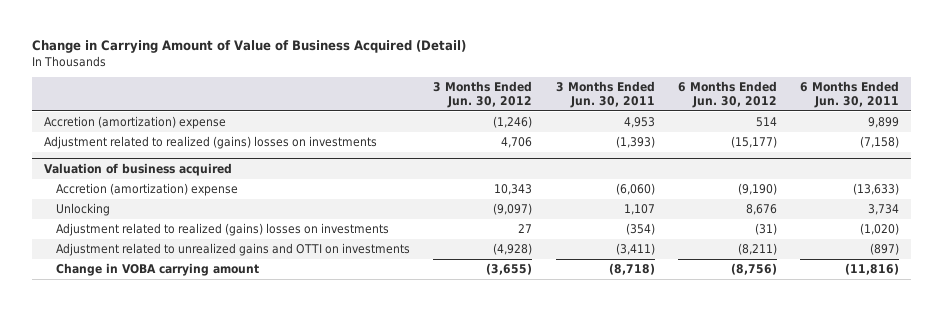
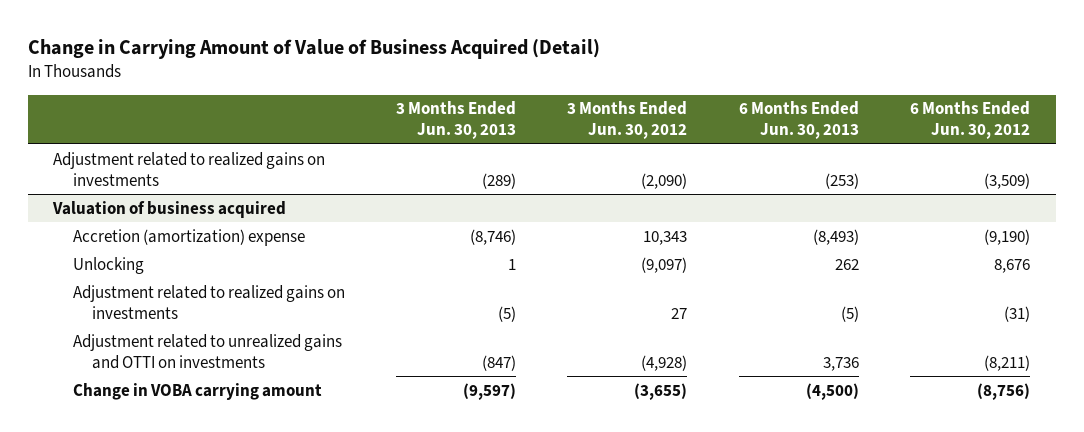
[555,81,655,109] 3 Months Ended Jun. 30, 2011 -> none
[800,81,900,109] 6 Months Ended Jun. 30, 2011 -> none
none -> [396,101,517,140] 3 Months Ended Jun. 30, 2013
none -> [738,101,859,140] 6 Months Ended Jun. 30, 2013
[43,116,226,130] Accretion (amortization) expense -> none
[43,136,377,150] Adjustment related to realized (gains) losses on investments -> [53,151,326,186] Adjustment related to realized gains on investments
[501,137,533,149] 4,706 -> [641,172,688,189] (2,090)
[730,136,777,149] (15,177) -> [984,172,1031,189] (3,509)
[55,223,389,237] Adjustment related to realized (gains) losses on investments -> [72,284,345,319] Adjustment related to realized gains on investments

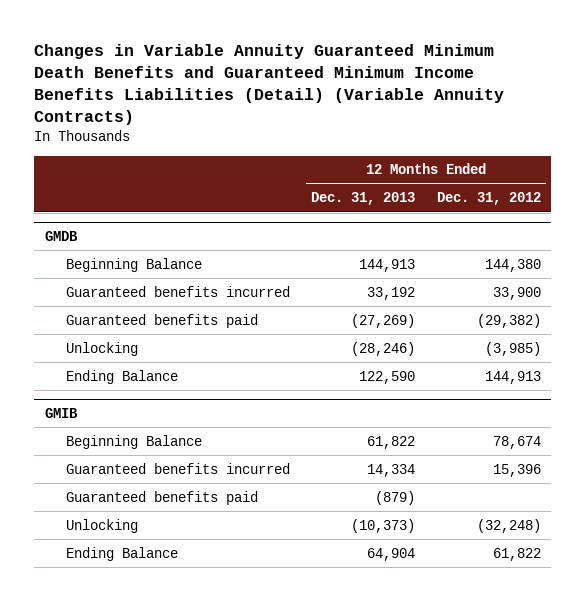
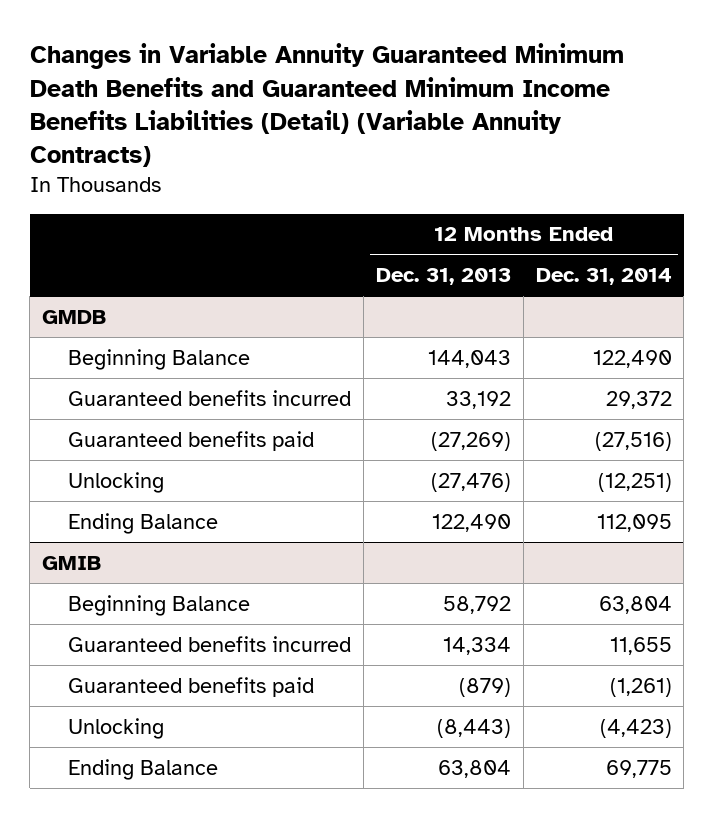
[436,192,541,206] Dec. 31, 2012 -> none
none -> [535,268,672,286] Dec. 31, 2014
[359,258,416,272] 144,913 -> [427,349,511,368] 144,043
[351,341,416,356] (28,246) -> [430,472,511,492] (27,476)
[359,370,416,384] 122,590 -> [431,513,511,532] 122,490
[367,435,416,449] 61,822 -> [442,595,511,614] 58,792
[351,518,416,533] (10,373) -> [436,718,511,738] (8,443)
[367,547,416,561] 64,904 -> [437,759,511,778] 63,804

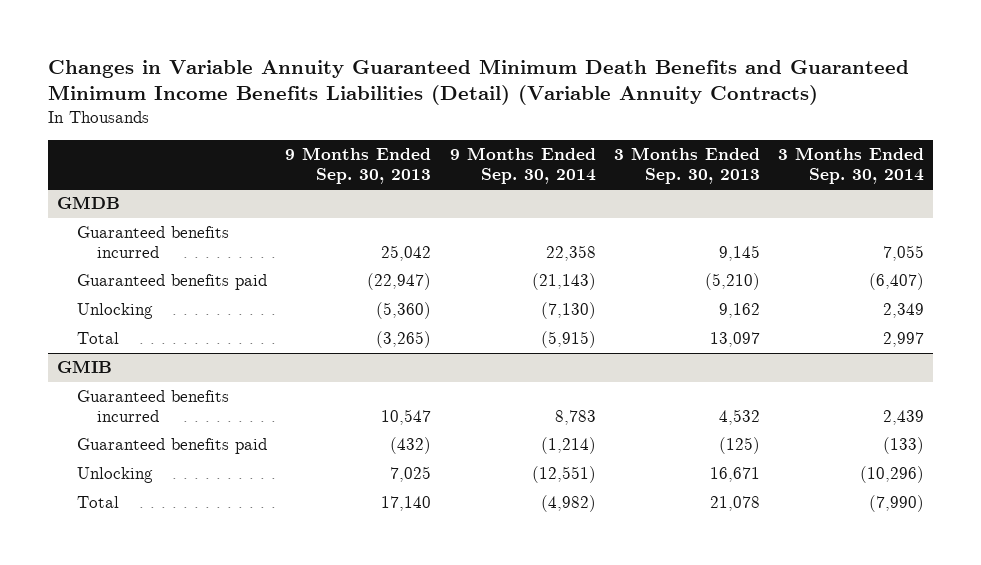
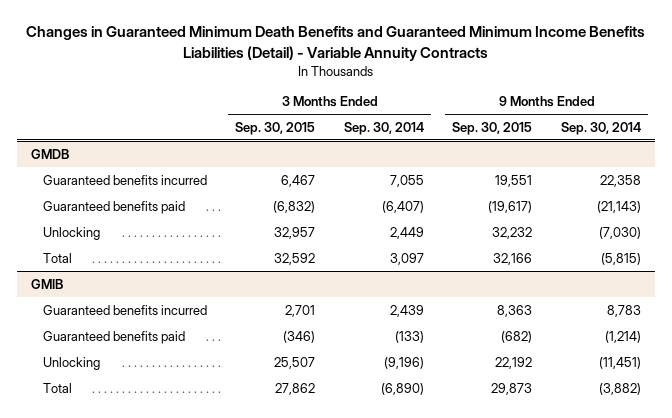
[48,59,910,106] Changes in Variable Annuity Guaranteed Minimum Death Benefits and Guaranteed Minimum Income Benefits Liabilities (Detail) (Variable Annuity Contracts) -> [26,26,646,61] Changes in Guaranteed Minimum Death Benefits and Guaranteed Minimum Income Benefits Liabilities (Detail) - Variable Annuity Contracts
[285,147,432,184] 9 Months Ended Sep. 30, 2013 -> none
[613,147,760,184] 3 Months Ended Sep. 30, 2013 -> none
none -> [235,121,316,135] Sep. 30, 2015
none -> [452,121,533,135] Sep. 30, 2015
[540,302,596,320] (7,130) -> [599,226,642,239] (7,030)
[883,303,925,319] 2,349 -> [389,226,424,239] 2,449
[540,331,596,349] (5,915) -> [601,252,642,265] (5,815)
[883,332,925,348] 2,997 -> [389,252,424,265] 3,097
[531,466,596,484] (12,551) -> [599,356,642,369] (11,451)
[860,466,925,484] (10,296) -> [383,356,424,369] (9,196)
[540,495,596,513] (4,982) -> [599,382,642,395] (3,882)
[869,495,925,513] (7,990) -> [380,382,424,395] (6,890)

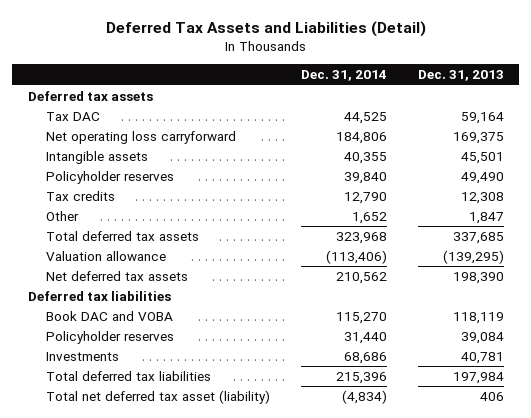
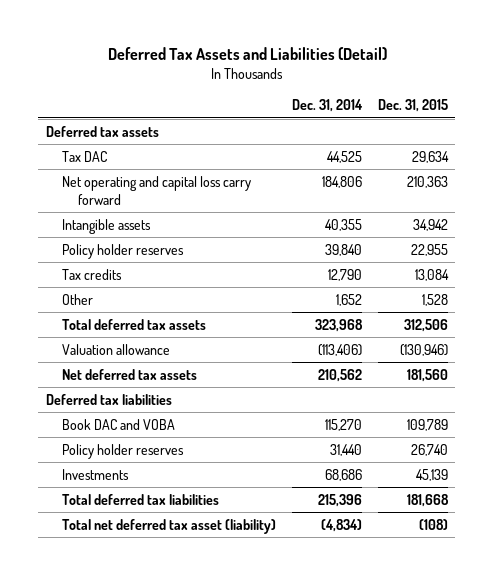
[417,70,504,82] Dec. 31, 2013 -> none
none -> [377,99,448,113] Dec. 31, 2015
[45,130,236,144] Net operating loss carryforward -> [61,175,251,205] Net operating and capital loss carry forward
[45,170,174,184] Policyholder reserves -> [61,243,184,259] Policy holder reserves
[45,330,174,344] Policyholder reserves -> [61,443,184,459] Policy holder reserves

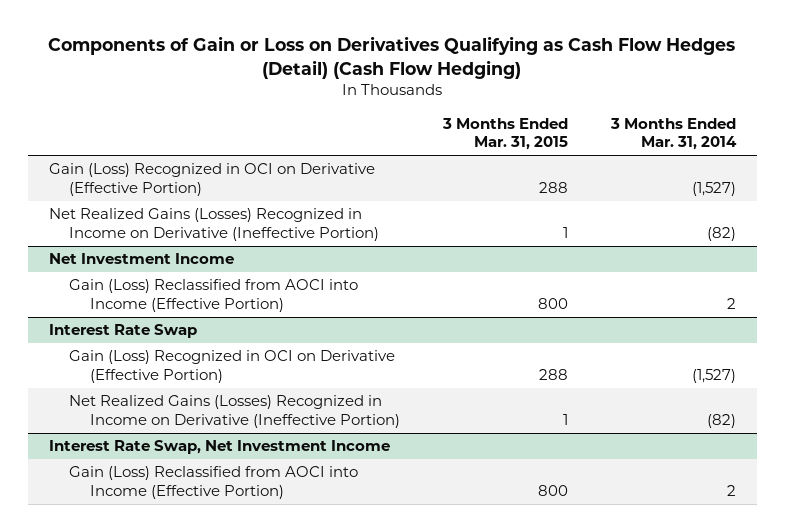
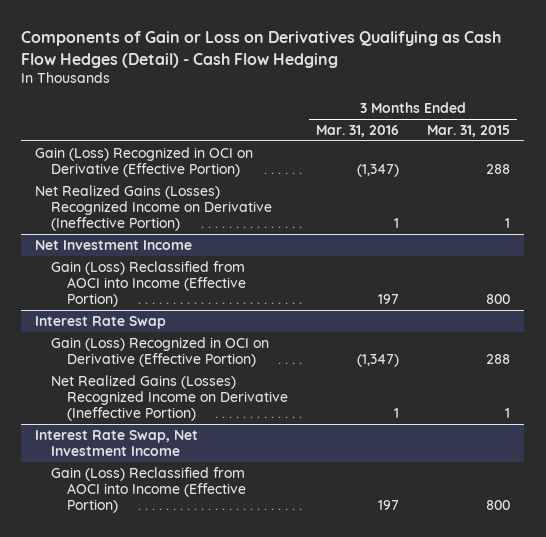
[48,36,736,79] Components of Gain or Loss on Derivatives Qualifying as Cash Flow Hedges (Detail) (Cash Flow Hedging) -> [21,31,502,68] Components of Gain or Loss on Derivatives Qualifying as Cash Flow Hedges (Detail) - Cash Flow Hedging
[609,117,737,151] 3 Months Ended Mar. 31, 2014 -> none
none -> [316,124,400,137] Mar. 31, 2016
[49,208,380,242] Net Realized Gains (Losses) Recognized in Income on Derivative (Ineffective Portion) -> [35,184,273,232] Net Realized Gains (Losses) Recognized Income on Derivative (Ineffective Portion)
[69,395,400,429] Net Realized Gains (Losses) Recognized in Income on Derivative (Ineffective Portion) -> [51,374,289,422] Net Realized Gains (Losses) Recognized Income on Derivative (Ineffective Portion)

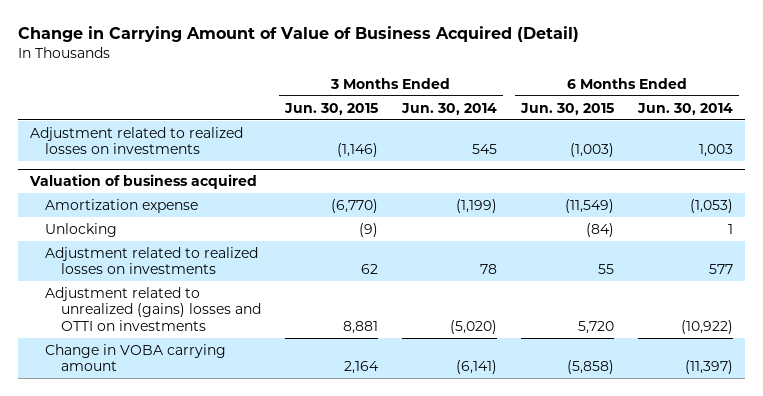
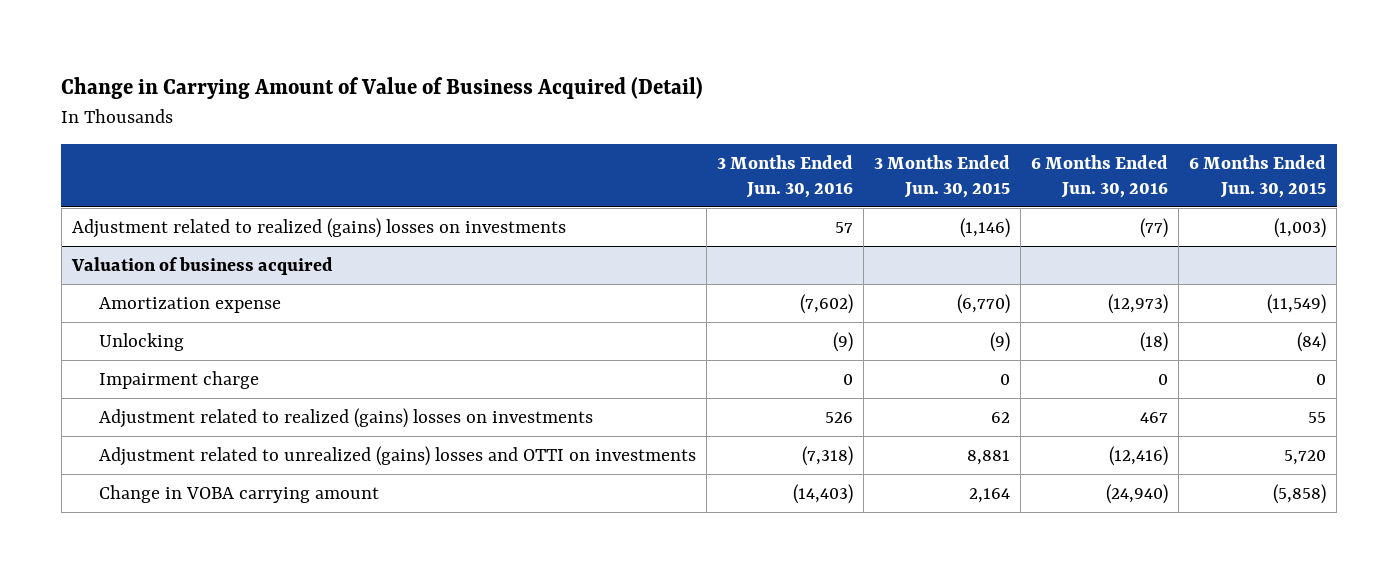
[400,102,497,115] Jun. 30, 2014 -> none
[637,102,734,115] Jun. 30, 2014 -> none
none -> [716,154,853,199] 3 Months Ended Jun. 30, 2016
none -> [1031,154,1169,199] 6 Months Ended Jun. 30, 2016
[29,126,243,155] Adjustment related to realized losses on investments -> [72,217,567,238] Adjustment related to realized (gains) losses on investments
none -> [98,370,259,389] Impairment charge
[45,246,259,275] Adjustment related to realized losses on investments -> [98,407,593,428] Adjustment related to realized (gains) losses on investments

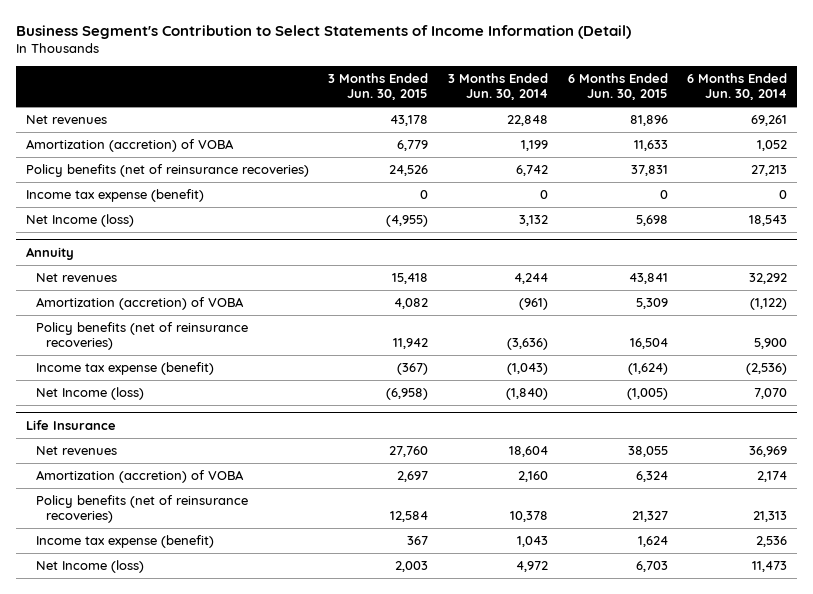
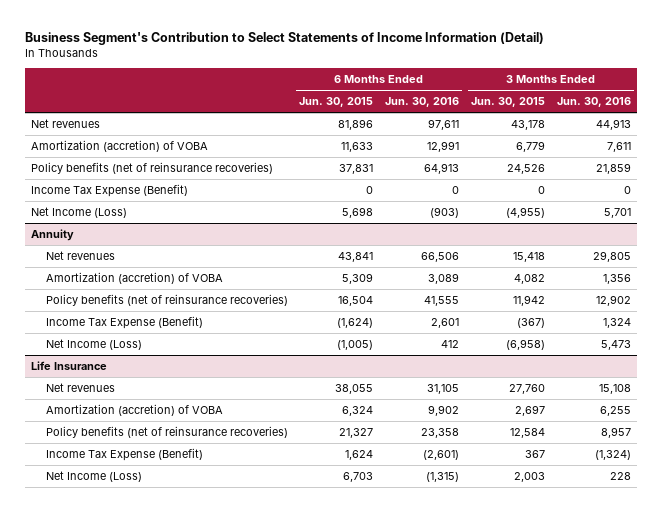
[448,73,549,101] 3 Months Ended Jun. 30, 2014 -> none
[687,73,788,101] 6 Months Ended Jun. 30, 2014 -> none
none -> [385,97,460,108] Jun. 30, 2016
none -> [556,97,631,108] Jun. 30, 2016
[25,189,204,203] Income tax expense (benefit) -> [30,184,188,198] Income Tax Expense (Benefit)
[25,214,134,228] Net Income (loss) -> [30,207,127,219] Net Income (Loss)
[35,362,214,376] Income tax expense (benefit) -> [45,316,203,330] Income Tax Expense (Benefit)
[35,387,144,401] Net Income (loss) -> [45,339,142,351] Net Income (Loss)
[35,535,214,549] Income tax expense (benefit) -> [45,448,203,462] Income Tax Expense (Benefit)
[35,560,144,574] Net Income (loss) -> [45,471,142,483] Net Income (Loss)

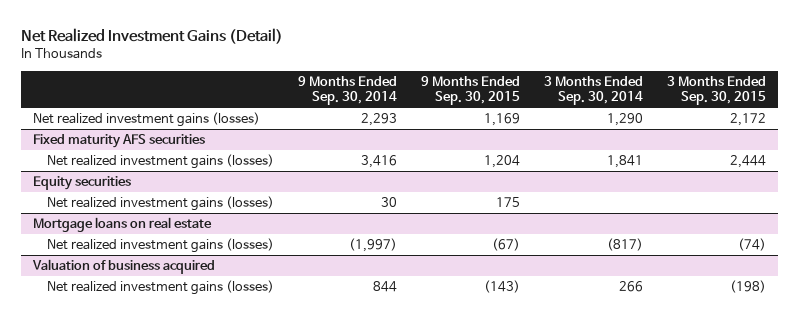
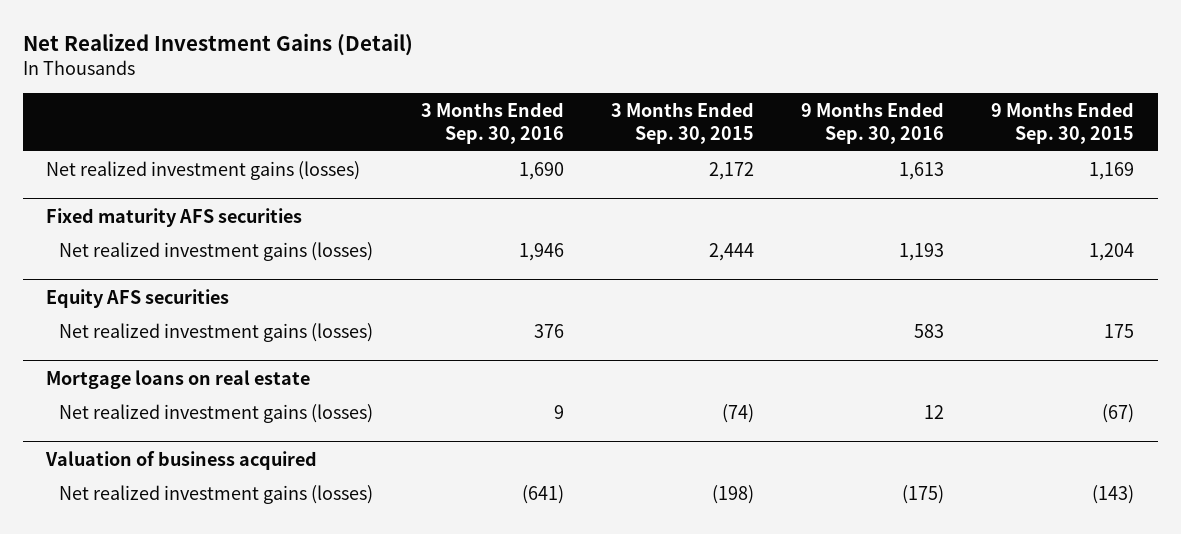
[297,76,397,106] 9 Months Ended Sep. 30, 2014 -> none
[543,76,643,106] 3 Months Ended Sep. 30, 2014 -> none
none -> [420,101,564,145] 3 Months Ended Sep. 30, 2016
none -> [801,101,945,145] 9 Months Ended Sep. 30, 2016
[33,176,132,191] Equity securities -> [46,288,230,308] Equity AFS securities

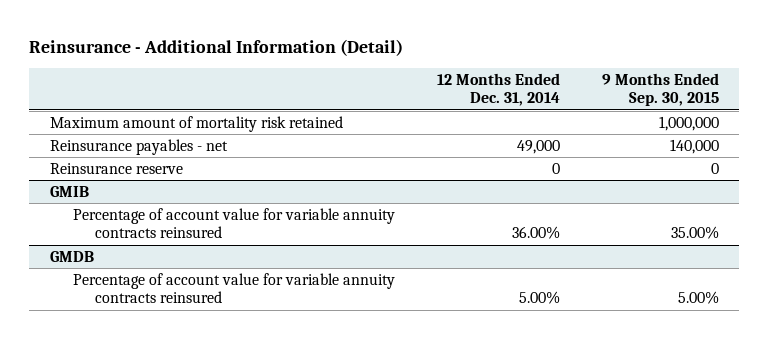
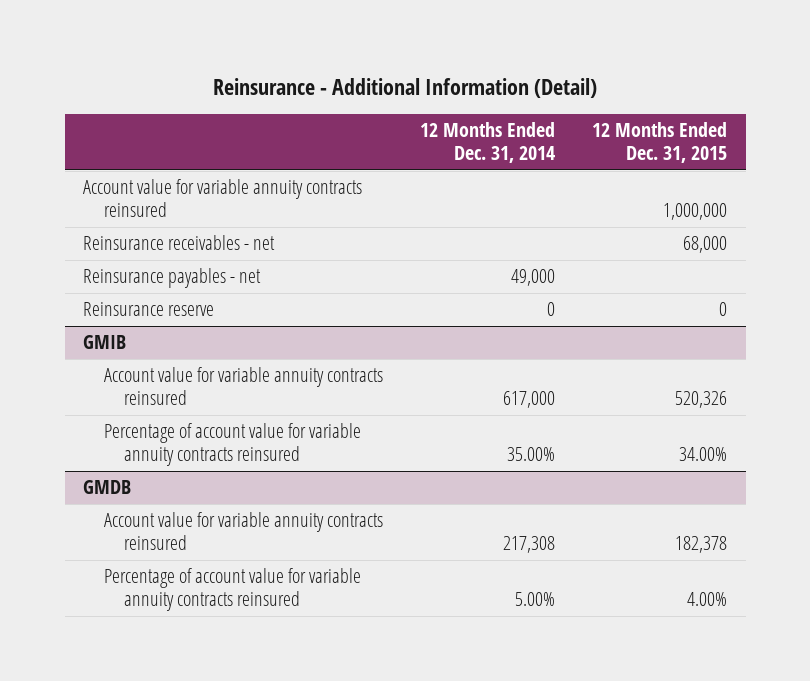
[601,73,719,107] 9 Months Ended Sep. 30, 2015 -> none
none -> [592,122,728,164] 12 Months Ended Dec. 31, 2015
[50,115,344,132] Maximum amount of mortality risk retained -> [83,179,363,218] Account value for variable annuity contracts reinsured
none -> [83,235,276,251] Reinsurance receivables - net
none -> [103,367,383,406] Account value for variable annuity contracts reinsured
[511,226,560,240] 36.00% -> [506,447,555,462] 35.00%
none -> [103,512,383,551] Account value for variable annuity contracts reinsured

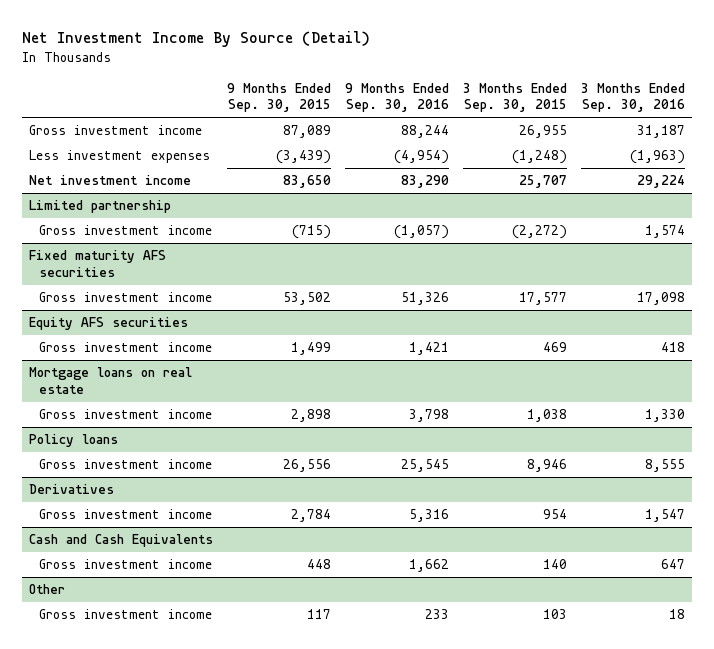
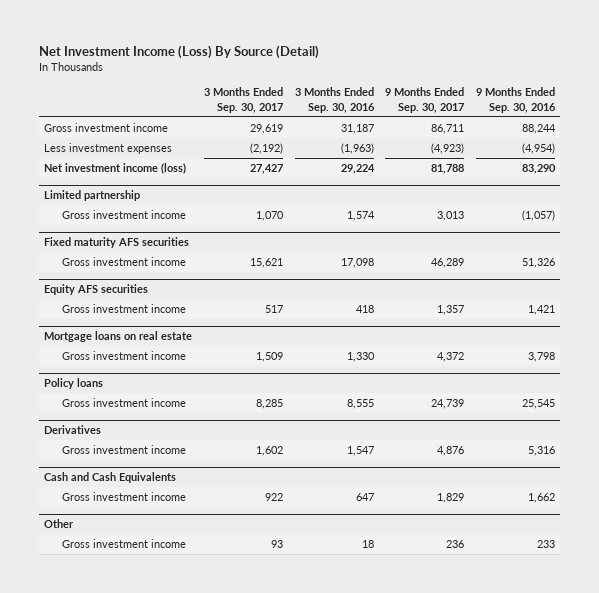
[22,31,371,48] Net Investment Income By Source (Detail) -> [38,45,319,60] Net Investment Income (Loss) By Source (Detail)
[227,82,332,113] 9 Months Ended Sep. 30, 2015 -> none
[462,82,567,113] 3 Months Ended Sep. 30, 2015 -> none
none -> [203,87,283,113] 3 Months Ended Sep. 30, 2017
none -> [385,87,465,113] 9 Months Ended Sep. 30, 2017
[29,175,192,186] Net investment income -> [44,162,187,174] Net investment income (loss)

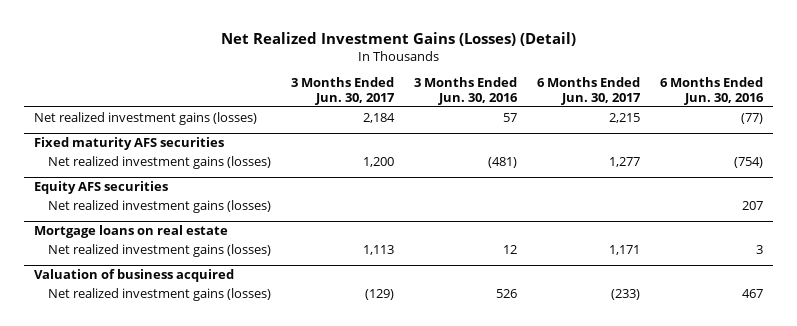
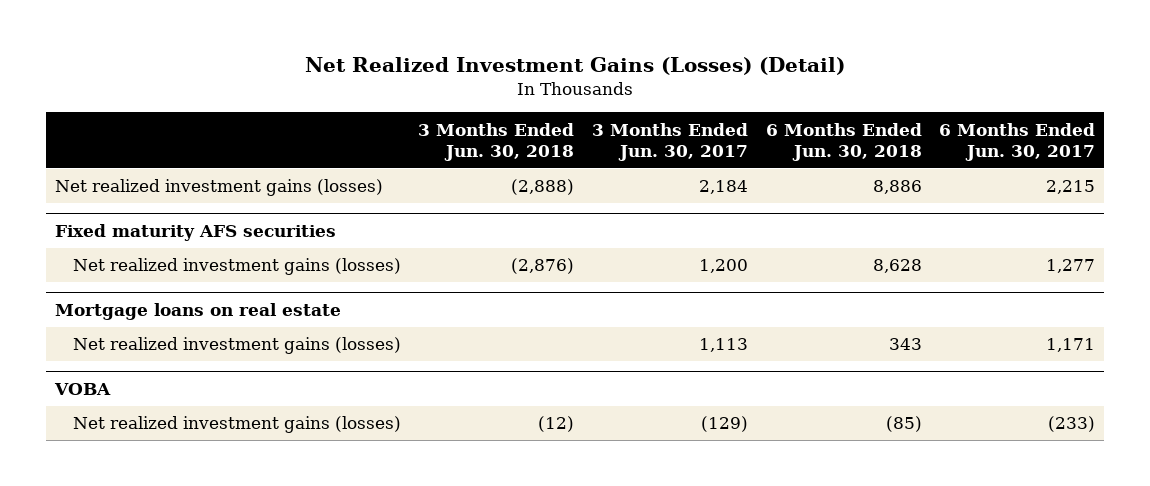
[414,77,519,106] 3 Months Ended Jun. 30, 2016 -> none
[660,77,765,106] 6 Months Ended Jun. 30, 2016 -> none
none -> [418,122,575,161] 3 Months Ended Jun. 30, 2018
none -> [765,122,922,161] 6 Months Ended Jun. 30, 2018
[34,180,169,194] Equity AFS securities -> none
[48,199,272,213] Net realized investment gains (losses) -> none
[34,268,235,282] Valuation of business acquired -> [53,383,111,396] VOBA

